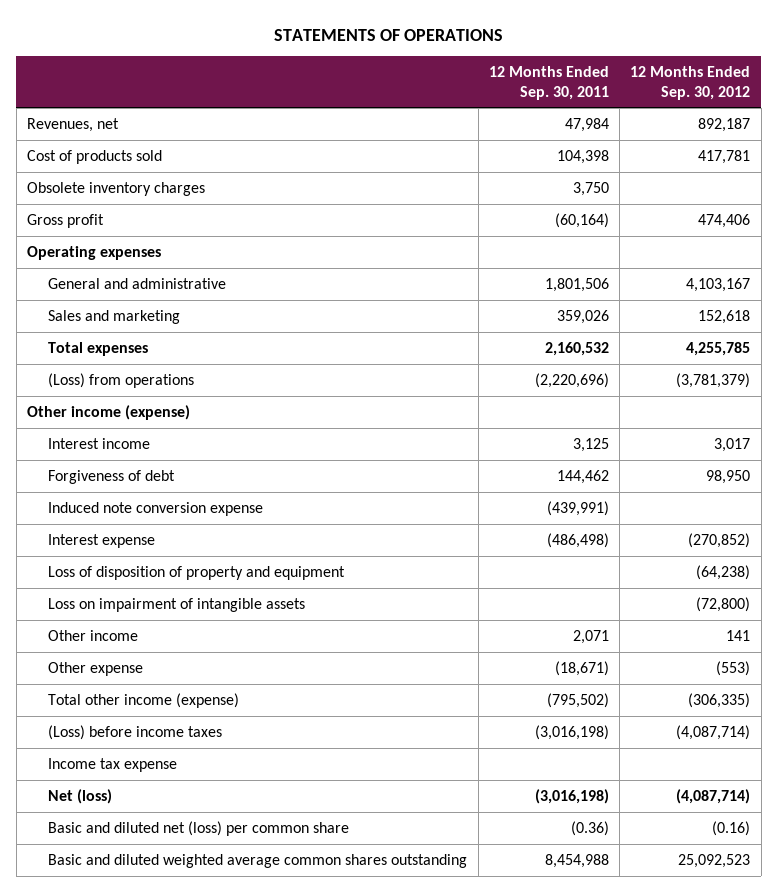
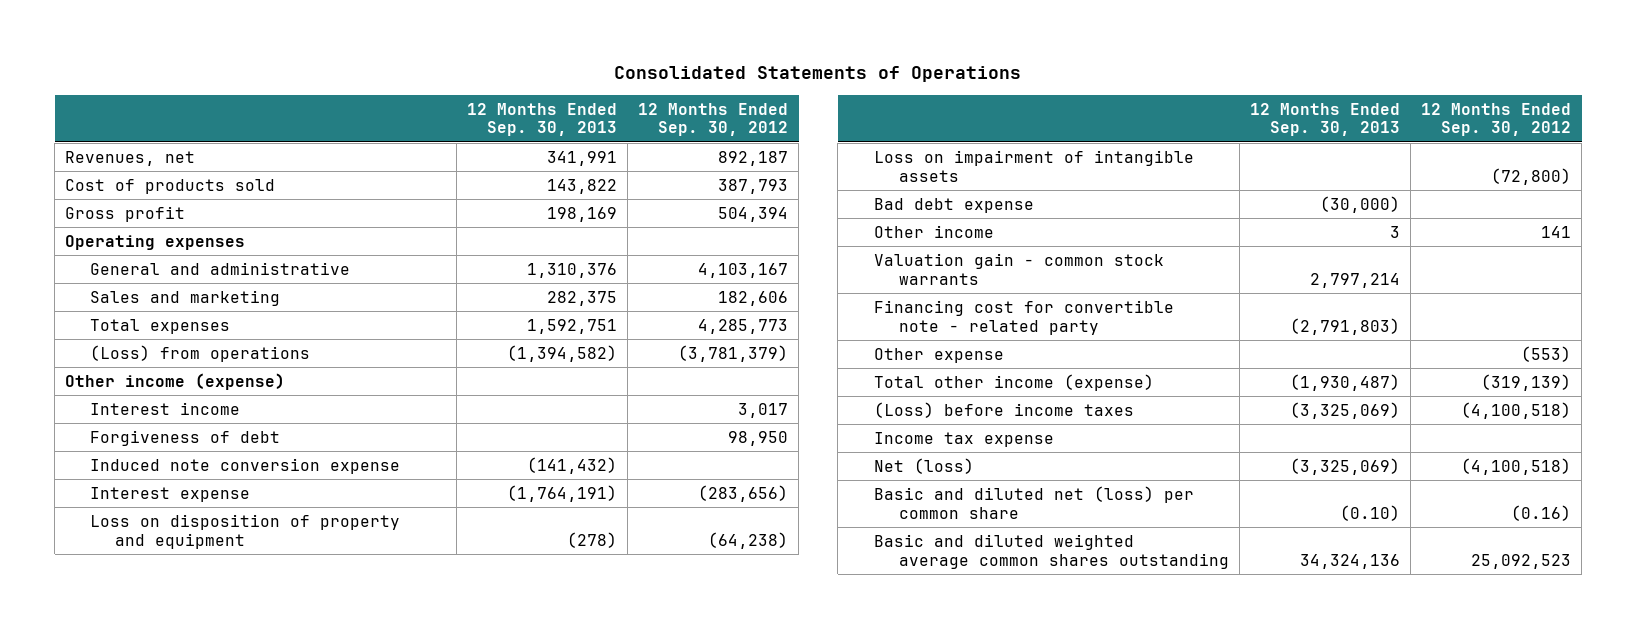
[273,28,503,41] STATEMENTS OF OPERATIONS -> [614,66,1022,83] Consolidated Statements of Operations
[488,66,609,100] 12 Months Ended Sep. 30, 2011 -> none
none -> [466,102,617,137] 12 Months Ended Sep. 30, 2013
[27,181,206,196] Obsolete inventory charges -> none
[698,149,751,164] 417,781 -> [718,178,789,194] 387,793
[698,213,751,228] 474,406 -> [718,206,789,222] 504,394
[698,309,751,324] 152,618 -> [718,290,789,306] 182,606
[686,341,751,356] 4,255,785 -> [698,318,789,334] 4,285,773
[688,532,751,548] (270,852) -> [698,484,789,502] (283,656)
[48,565,346,580] Loss of disposition of property and equipment -> [90,513,401,549] Loss on disposition of property and equipment
none -> [873,197,1034,213] Bad debt expense
none -> [873,252,1164,285] Valuation gain - common stock warrants
none -> [873,299,1174,335] Financing cost for convertible note - related party
[688,692,751,708] (306,335) -> [1481,373,1572,391] (319,139)
[676,724,751,740] (4,087,714) -> [1461,401,1572,419] (4,100,518)
[676,788,751,804] (4,087,714) -> [1461,457,1572,475] (4,100,518)

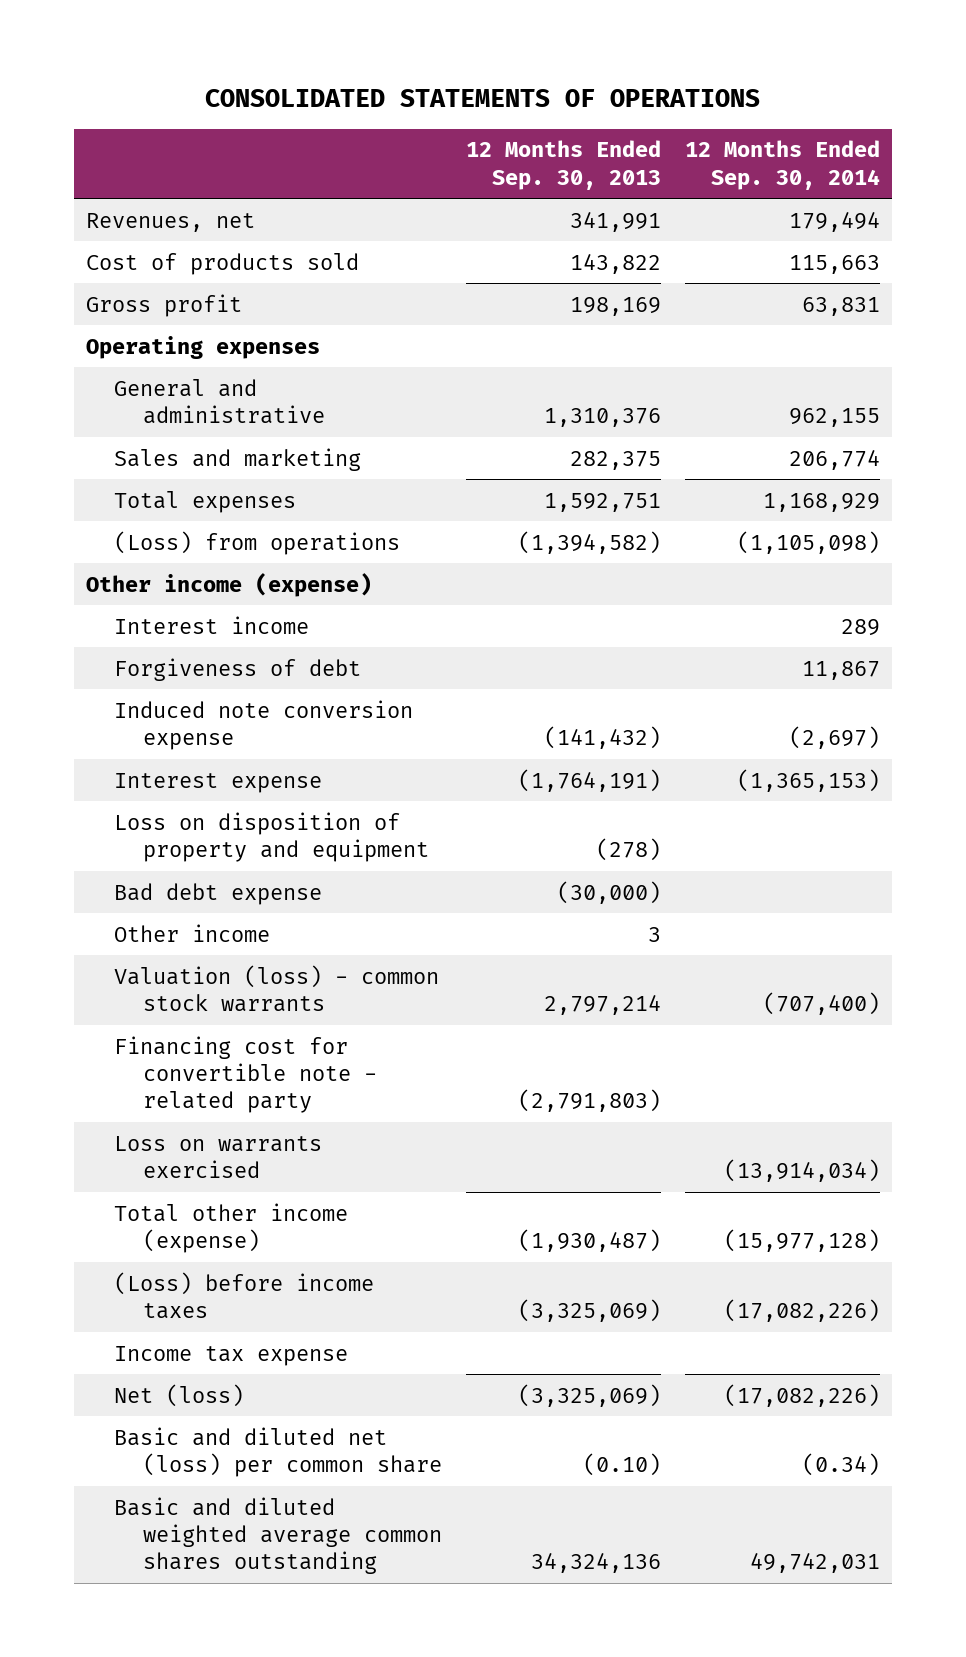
[614,66,1022,83] Consolidated Statements of Operations -> [205,89,761,108] CONSOLIDATED STATEMENTS OF OPERATIONS
[638,102,789,137] 12 Months Ended Sep. 30, 2012 -> none
none -> [684,140,880,190] 12 Months Ended Sep. 30, 2014
[873,149,1194,182] Loss on impairment of intangible assets -> none
[873,252,1164,285] Valuation gain - common stock warrants -> [114,964,440,1012] Valuation (loss) - common stock warrants
[873,347,1004,363] Other expense -> none
none -> [114,1135,323,1178] Loss on warrants exercised

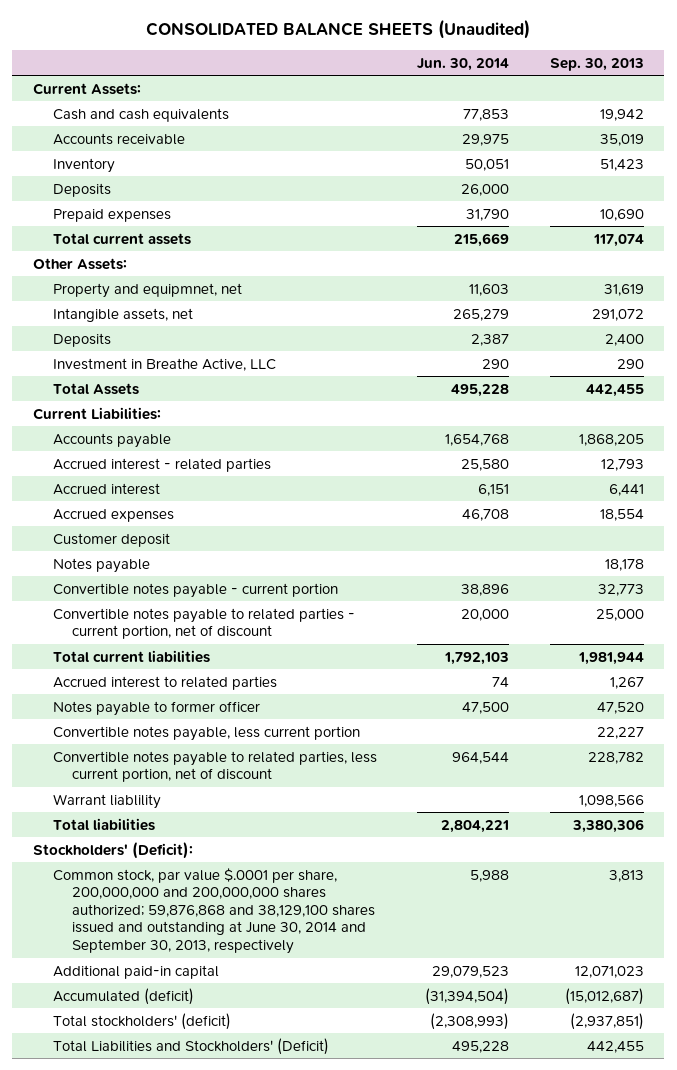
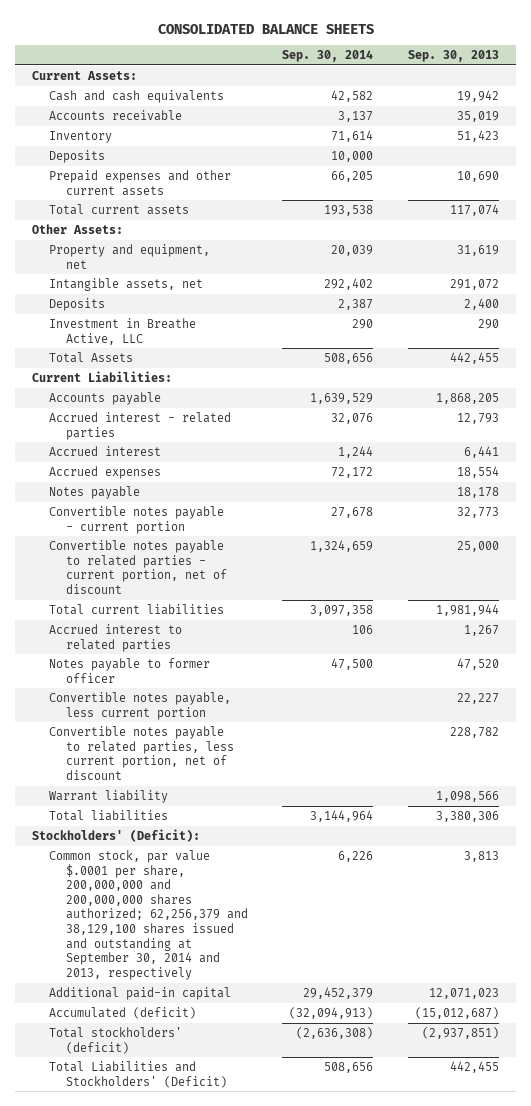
[146,19,531,40] CONSOLIDATED BALANCE SHEETS (Unaudited) -> [157,23,374,34] CONSOLIDATED BALANCE SHEETS
[417,57,510,71] Jun. 30, 2014 -> none
none -> [282,50,374,63] Sep. 30, 2014
[52,208,171,222] Prepaid expenses -> [49,169,232,196] Prepaid expenses and other current assets
[52,282,242,298] Property and equipmnet, net -> [49,243,211,269] Property and equipment, net
[52,532,170,547] Customer deposit -> none
[52,793,161,809] Warrant liablility -> [49,789,169,803] Warrant liability
[52,867,376,955] Common stock, par value $.0001 per share, 200,000,000 and 200,000,000 shares authorized; 59,876,868 and 38,129,100 shares issued and outstanding at June 30, 2014 and September 30, 2013, respectively -> [49,849,249,980] Common stock, par value $.0001 per share, 200,000,000 and 200,000,000 shares authorized; 62,256,379 and 38,129,100 shares issued and outstanding at September 30, 2014 and 2013, respectively

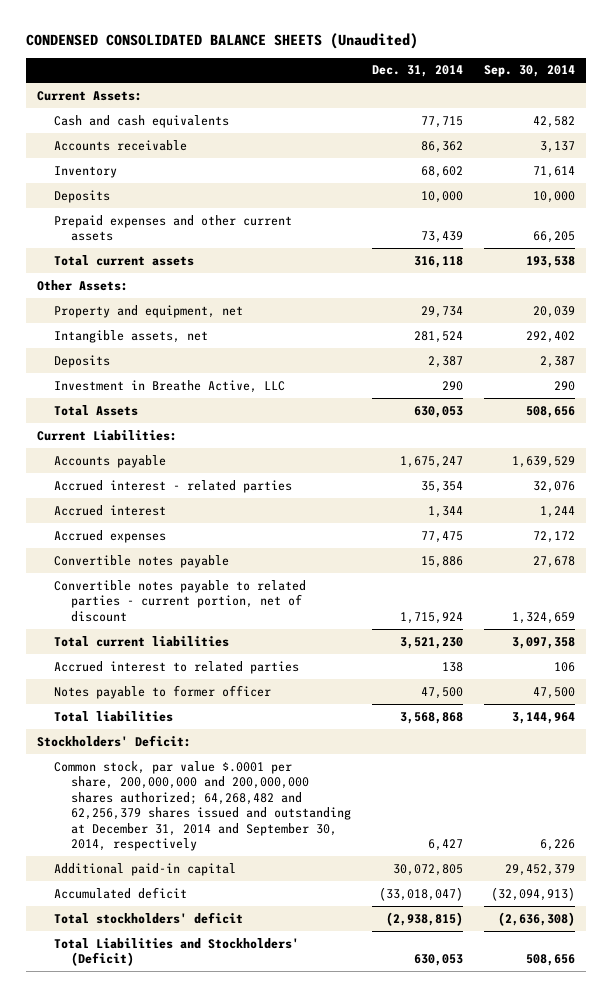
[157,23,374,34] CONSOLIDATED BALANCE SHEETS -> [26,33,419,50] CONDENSED CONSOLIDATED BALANCE SHEETS (Unaudited)
[407,50,499,63] Sep. 30, 2013 -> none
none -> [371,65,463,78] Dec. 31, 2014
[49,485,141,499] Notes payable -> none
[49,505,225,534] Convertible notes payable - current portion -> [53,554,229,568] Convertible notes payable
[49,691,232,720] Convertible notes payable, less current portion -> none
[49,725,235,780] Convertible notes payable to related parties, less current portion, net of discount -> none
[49,789,169,803] Warrant liability -> none
[32,828,201,842] Stockholders' (Deficit): -> [36,734,191,747] Stockholders' Deficit:
[49,849,249,980] Common stock, par value $.0001 per share, 200,000,000 and 200,000,000 shares authorized; 62,256,379 and 38,129,100 shares issued and outstanding at September 30, 2014 and 2013, respectively -> [53,760,351,852] Common stock, par value $.0001 per share, 200,000,000 and 200,000,000 shares authorized; 64,268,482 and 62,256,379 shares issued and outstanding at December 31, 2014 and September 30, 2014, respectively
[49,1006,197,1019] Accumulated (deficit) -> [53,886,187,899] Accumulated deficit
[49,1026,183,1054] Total stockholders' (deficit) -> [53,911,243,924] Total stockholders' deficit

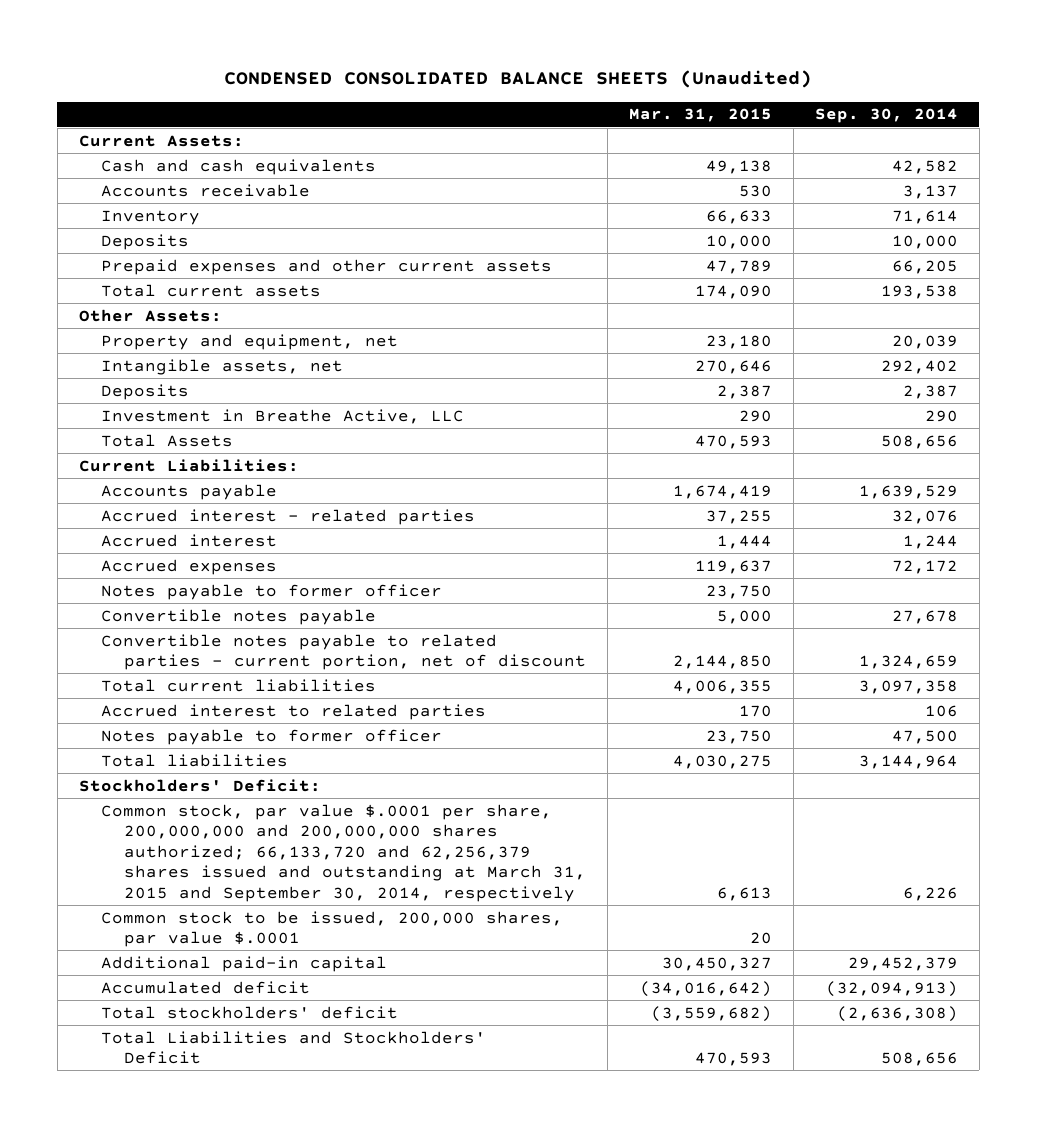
[371,65,463,78] Dec. 31, 2014 -> none
none -> [628,108,772,123] Mar. 31, 2015
none -> [101,583,443,600] Notes payable to former officer
[53,760,351,852] Common stock, par value $.0001 per share, 200,000,000 and 200,000,000 shares authorized; 64,268,482 and 62,256,379 shares issued and outstanding at December 31, 2014 and September 30, 2014, respectively -> [101,803,587,902] Common stock, par value $.0001 per share, 200,000,000 and 200,000,000 shares authorized; 66,133,720 and 62,256,379 shares issued and outstanding at March 31, 2015 and September 30, 2014, respectively
none -> [101,910,564,948] Common stock to be issued, 200,000 shares, par value $.0001
[53,937,299,967] Total Liabilities and Stockholders' (Deficit) -> [101,1030,487,1065] Total Liabilities and Stockholders' Deficit

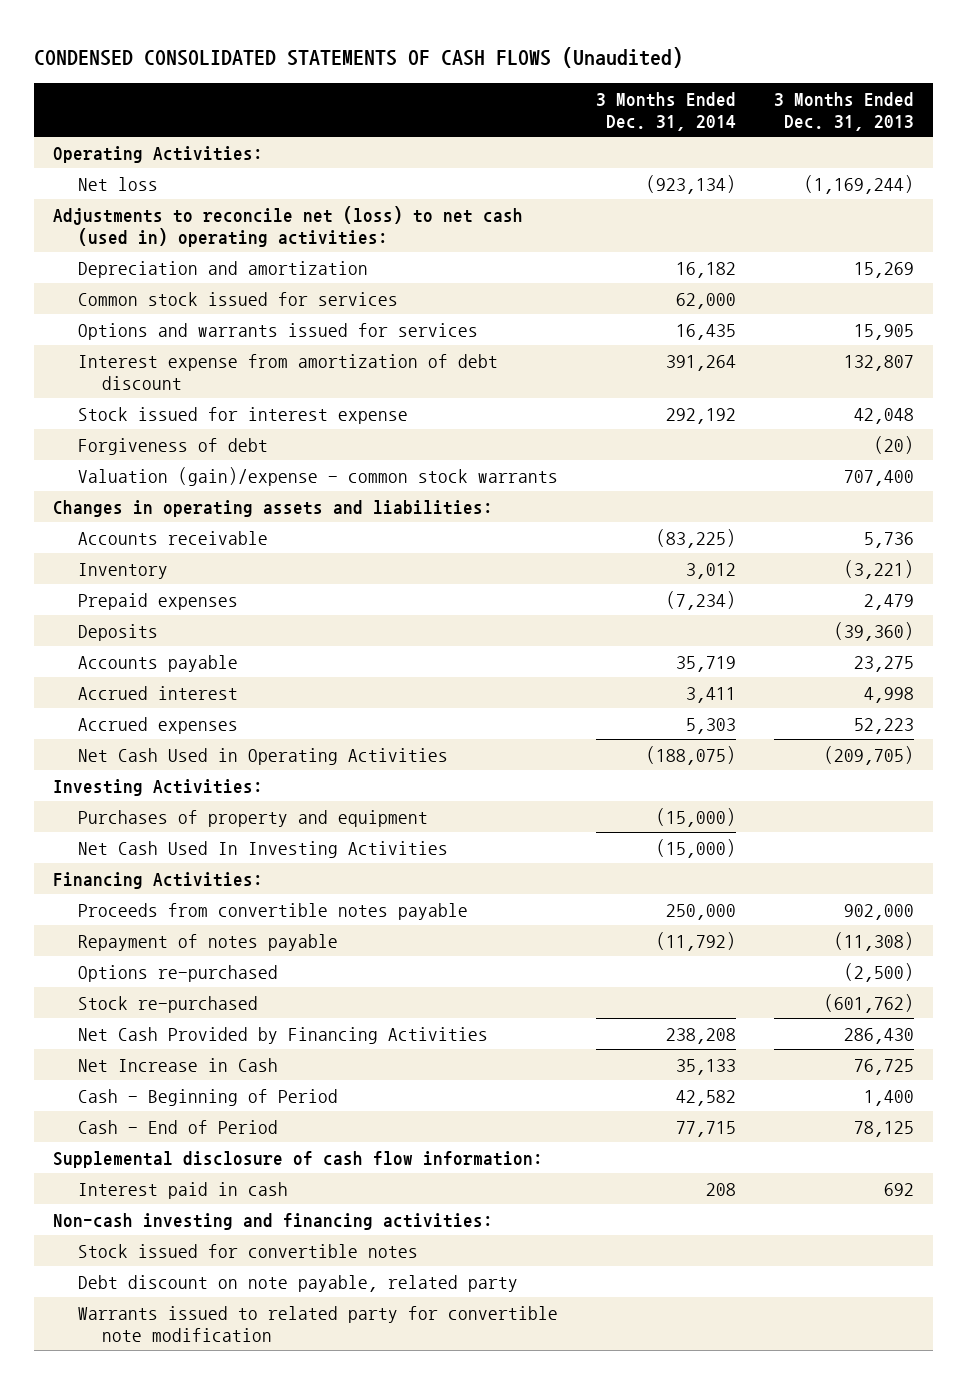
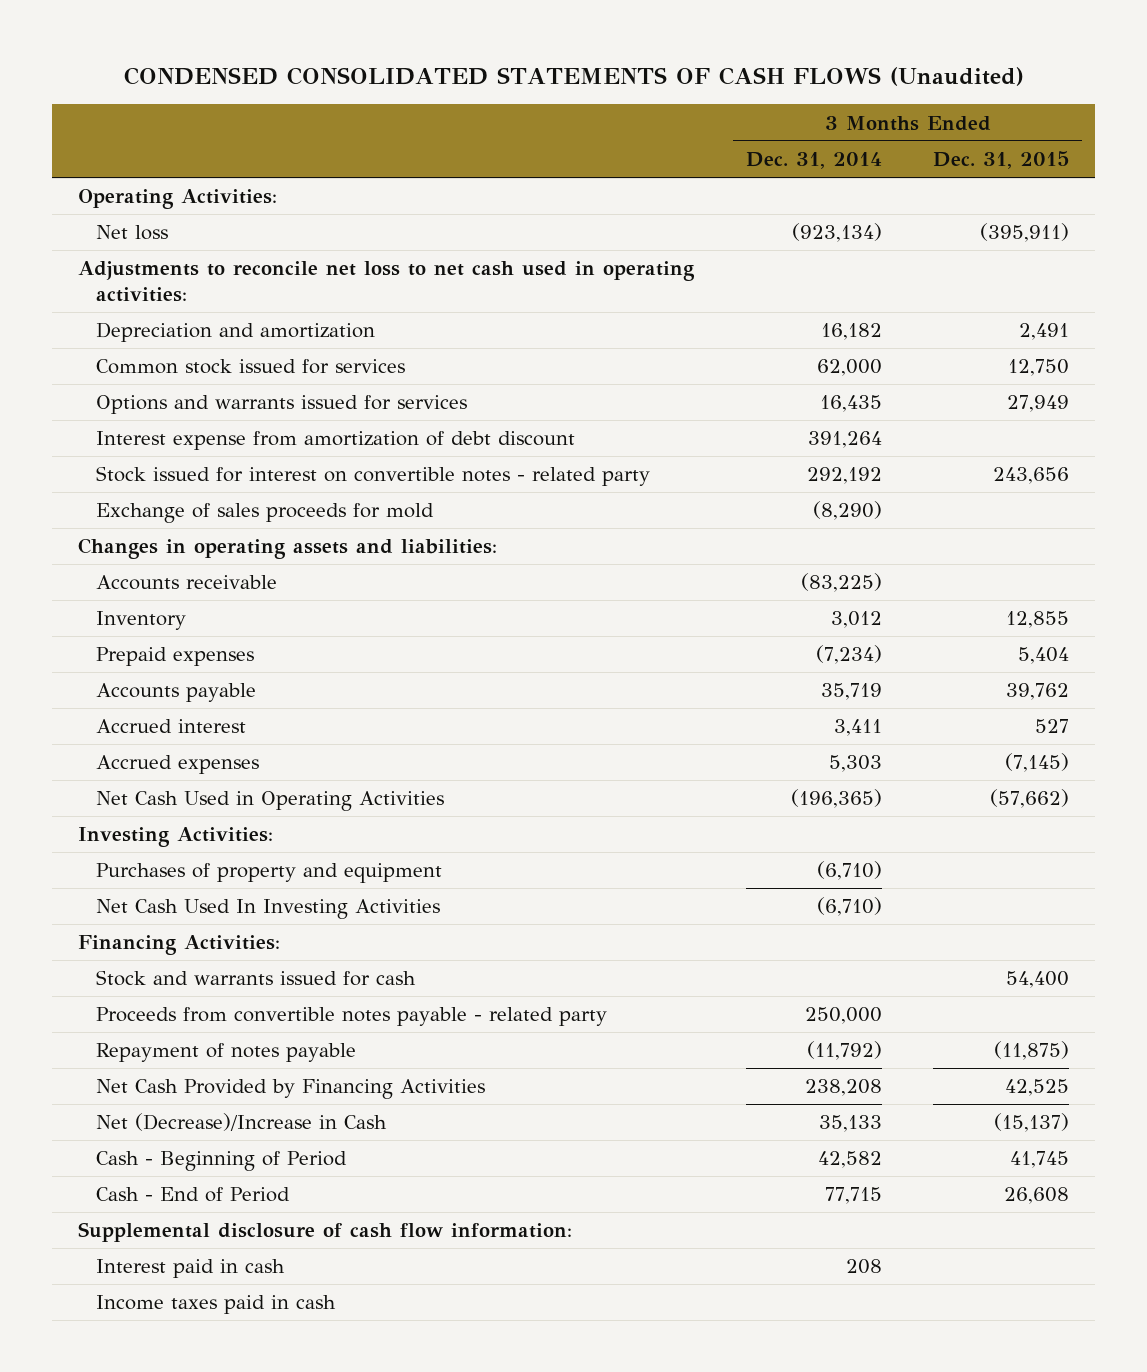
[774,91,915,131] 3 Months Ended Dec. 31, 2013 -> none
none -> [933,151,1070,170] Dec. 31, 2015
[53,205,524,247] Adjustments to reconcile net (loss) to net cash (used in) operating activities: -> [77,261,695,302] Adjustments to reconcile net loss to net cash used in operating activities:
[77,437,268,455] Forgiveness of debt -> none
[77,466,558,486] Valuation (gain)/expense - common stock warrants -> none
[77,406,408,424] Stock issued for interest expense -> [96,466,651,487] Stock issued for interest on convertible notes - related party
none -> [96,503,435,524] Exchange of sales proceeds for mold
[77,623,158,641] Deposits -> none
[645,745,736,765] (188,075) -> [790,789,882,809] (196,365)
[655,807,736,827] (15,000) -> [816,861,882,881] (6,710)
[655,838,736,858] (15,000) -> [816,897,882,917] (6,710)
none -> [96,970,417,987] Stock and warrants issued for cash
[77,902,468,920] Proceeds from convertible notes payable -> [96,1007,608,1027] Proceeds from convertible notes payable - related party
[77,964,278,982] Options re-purchased -> none
[77,995,258,1013] Stock re-purchased -> none
[77,1057,278,1072] Net Increase in Cash -> [96,1113,388,1132] Net (Decrease)/Increase in Cash
[53,1212,494,1230] Non-cash investing and financing activities: -> none
[77,1243,418,1258] Stock issued for convertible notes -> none
[77,1274,518,1292] Debt discount on note payable, related party -> none
[77,1305,558,1342] Warrants issued to related party for convertible note modification -> none
none -> [96,1295,337,1315] Income taxes paid in cash

